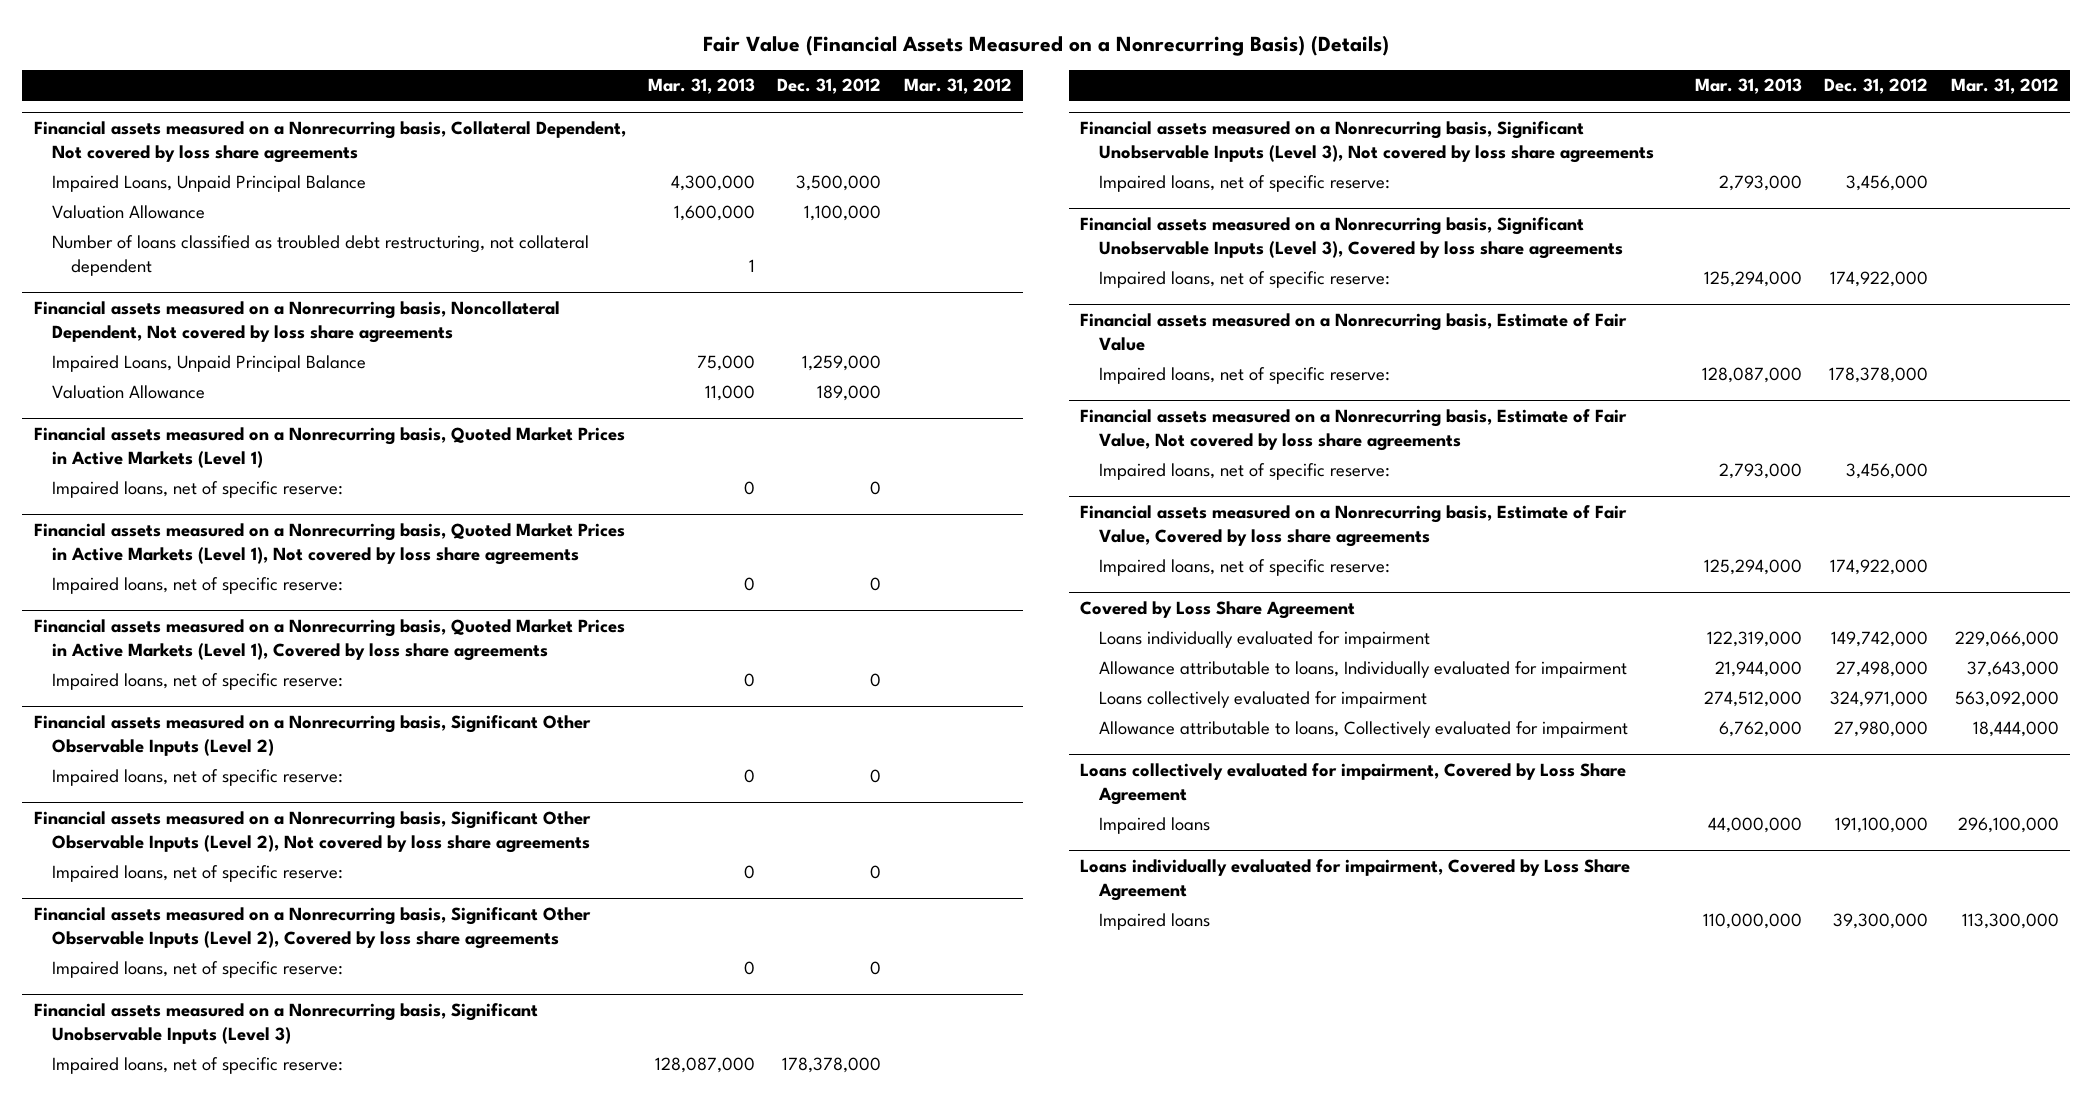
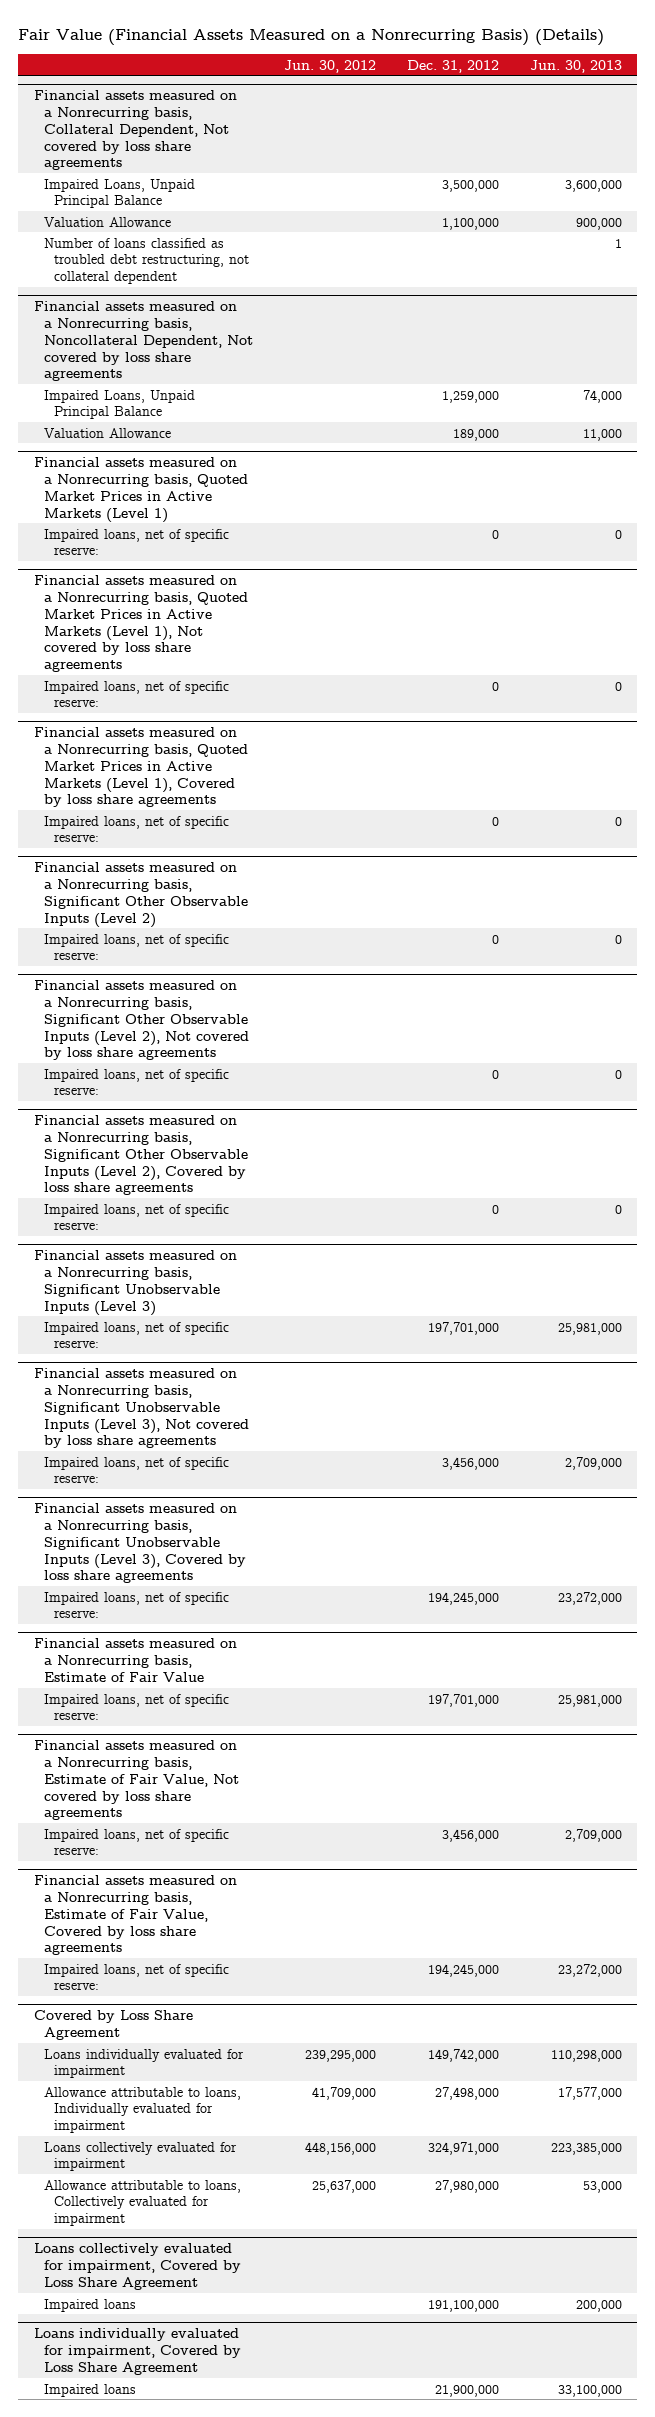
[647,78,755,95] Mar. 31, 2013 -> none
[903,78,1012,95] Mar. 31, 2012 -> none
none -> [283,59,376,73] Jun. 30, 2012
none -> [529,59,622,73] Jun. 30, 2013
[782,1057,882,1074] 178,378,000 -> [427,1321,499,1335] 197,701,000
[1830,271,1929,288] 174,922,000 -> [427,1591,499,1605] 194,245,000
[1829,367,1929,384] 178,378,000 -> [427,1693,499,1707] 197,701,000
[1830,559,1929,576] 174,922,000 -> [427,1963,499,1977] 194,245,000
[1833,913,1929,930] 39,300,000 -> [434,2384,499,2397] 21,900,000

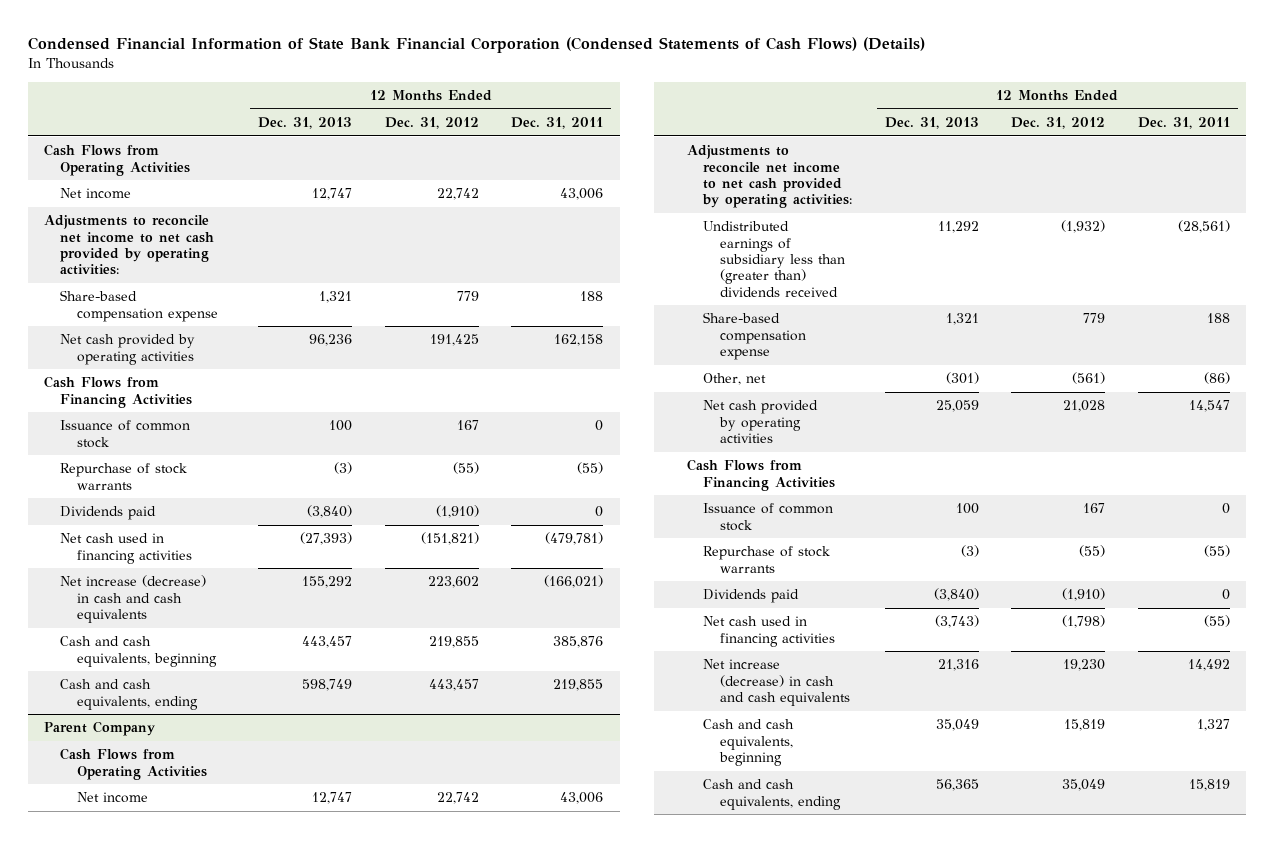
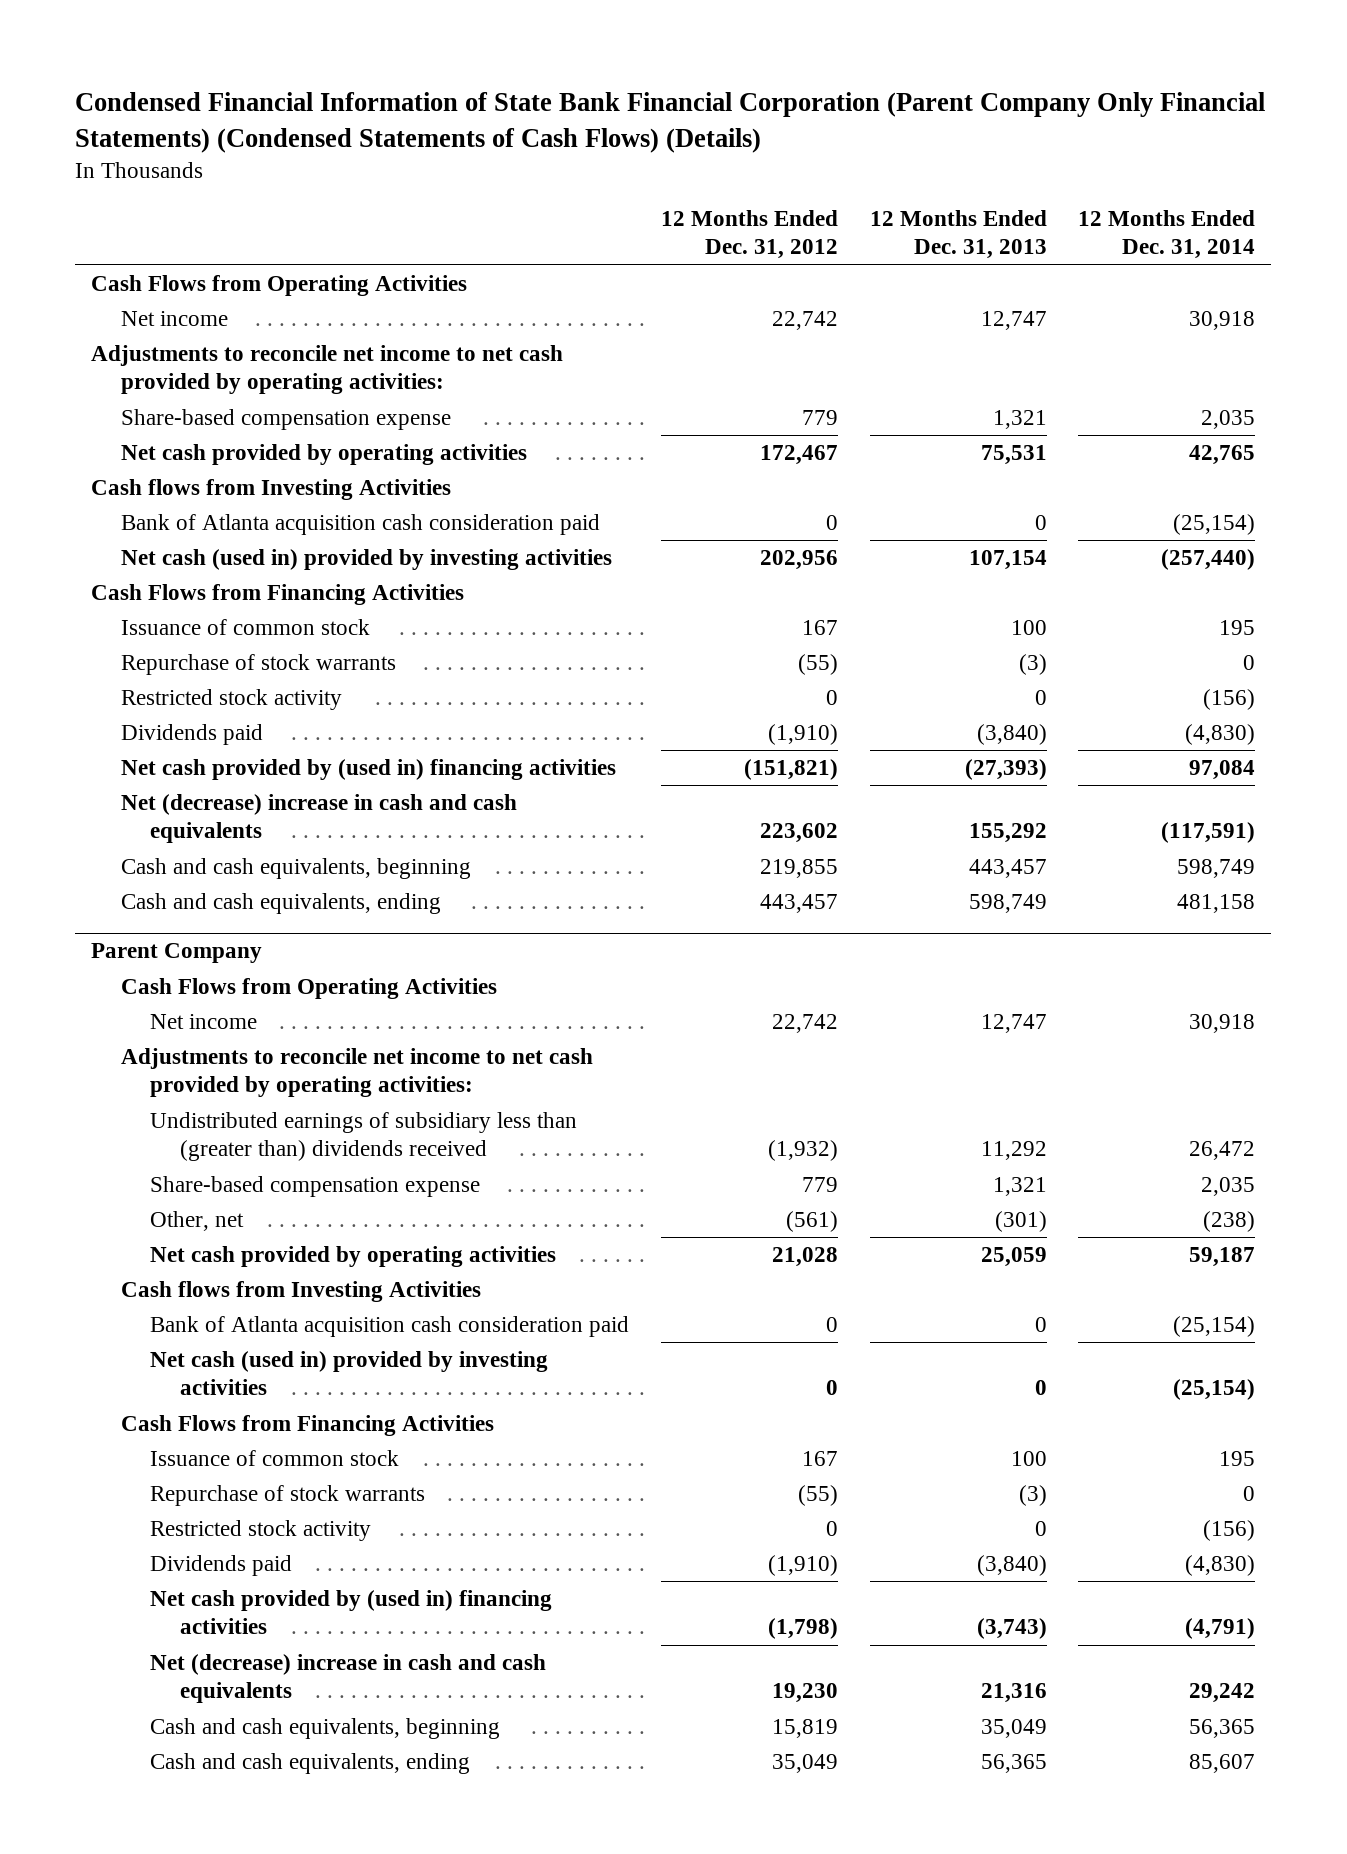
[27,37,925,54] Condensed Financial Information of State Bank Financial Corporation (Condensed Statements of Cash Flows) (Details) -> [75,92,1266,153] Condensed Financial Information of State Bank Financial Corporation (Parent Company Only Financial Statements) (Condensed Statements of Cash Flows) (Details)
[511,116,604,129] Dec. 31, 2011 -> none
none -> [1078,210,1256,260] 12 Months Ended Dec. 31, 2014
[309,334,353,347] 96,236 -> [980,445,1047,466] 75,531
[429,334,479,347] 191,425 -> [759,445,838,466] 172,467
none -> [91,479,452,501] Cash flows from Investing Activities
none -> [120,514,600,536] Bank of Atlanta acquisition cash consideration paid
none -> [120,549,612,571] Net cash (used in) provided by investing activities
none -> [120,689,342,711] Restricted stock activity
[60,533,192,564] Net cash used in financing activities -> [120,759,616,781] Net cash provided by (used in) financing activities
[60,575,207,623] Net increase (decrease) in cash and cash equivalents -> [120,794,517,844] Net (decrease) increase in cash and cash equivalents
none -> [120,1281,481,1303] Cash flows from Investing Activities
none -> [150,1316,630,1338] Bank of Atlanta acquisition cash consideration paid
none -> [150,1351,549,1396] Net cash (used in) provided by investing activities
none -> [150,1520,372,1542] Restricted stock activity
[703,616,835,647] Net cash used in financing activities -> [150,1590,553,1635] Net cash provided by (used in) financing activities
[703,659,850,706] Net increase (decrease) in cash and cash equivalents -> [150,1654,547,1704] Net (decrease) increase in cash and cash equivalents

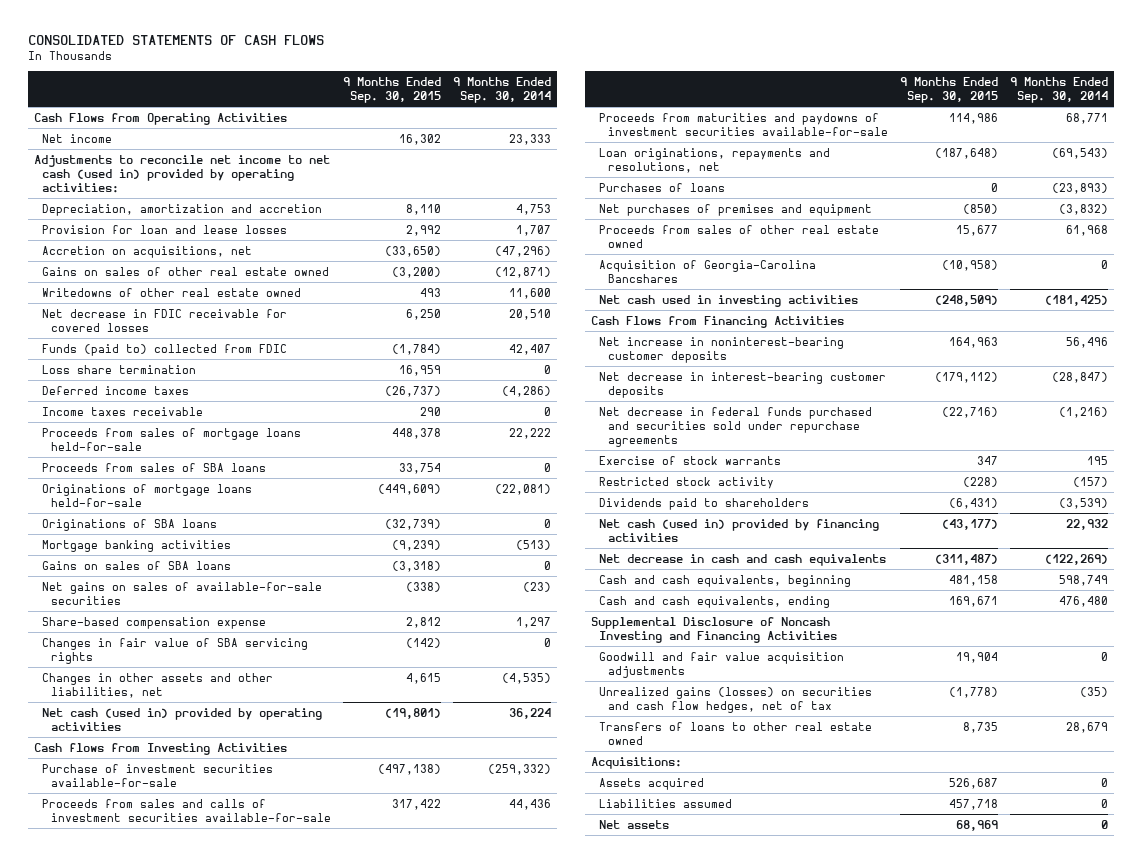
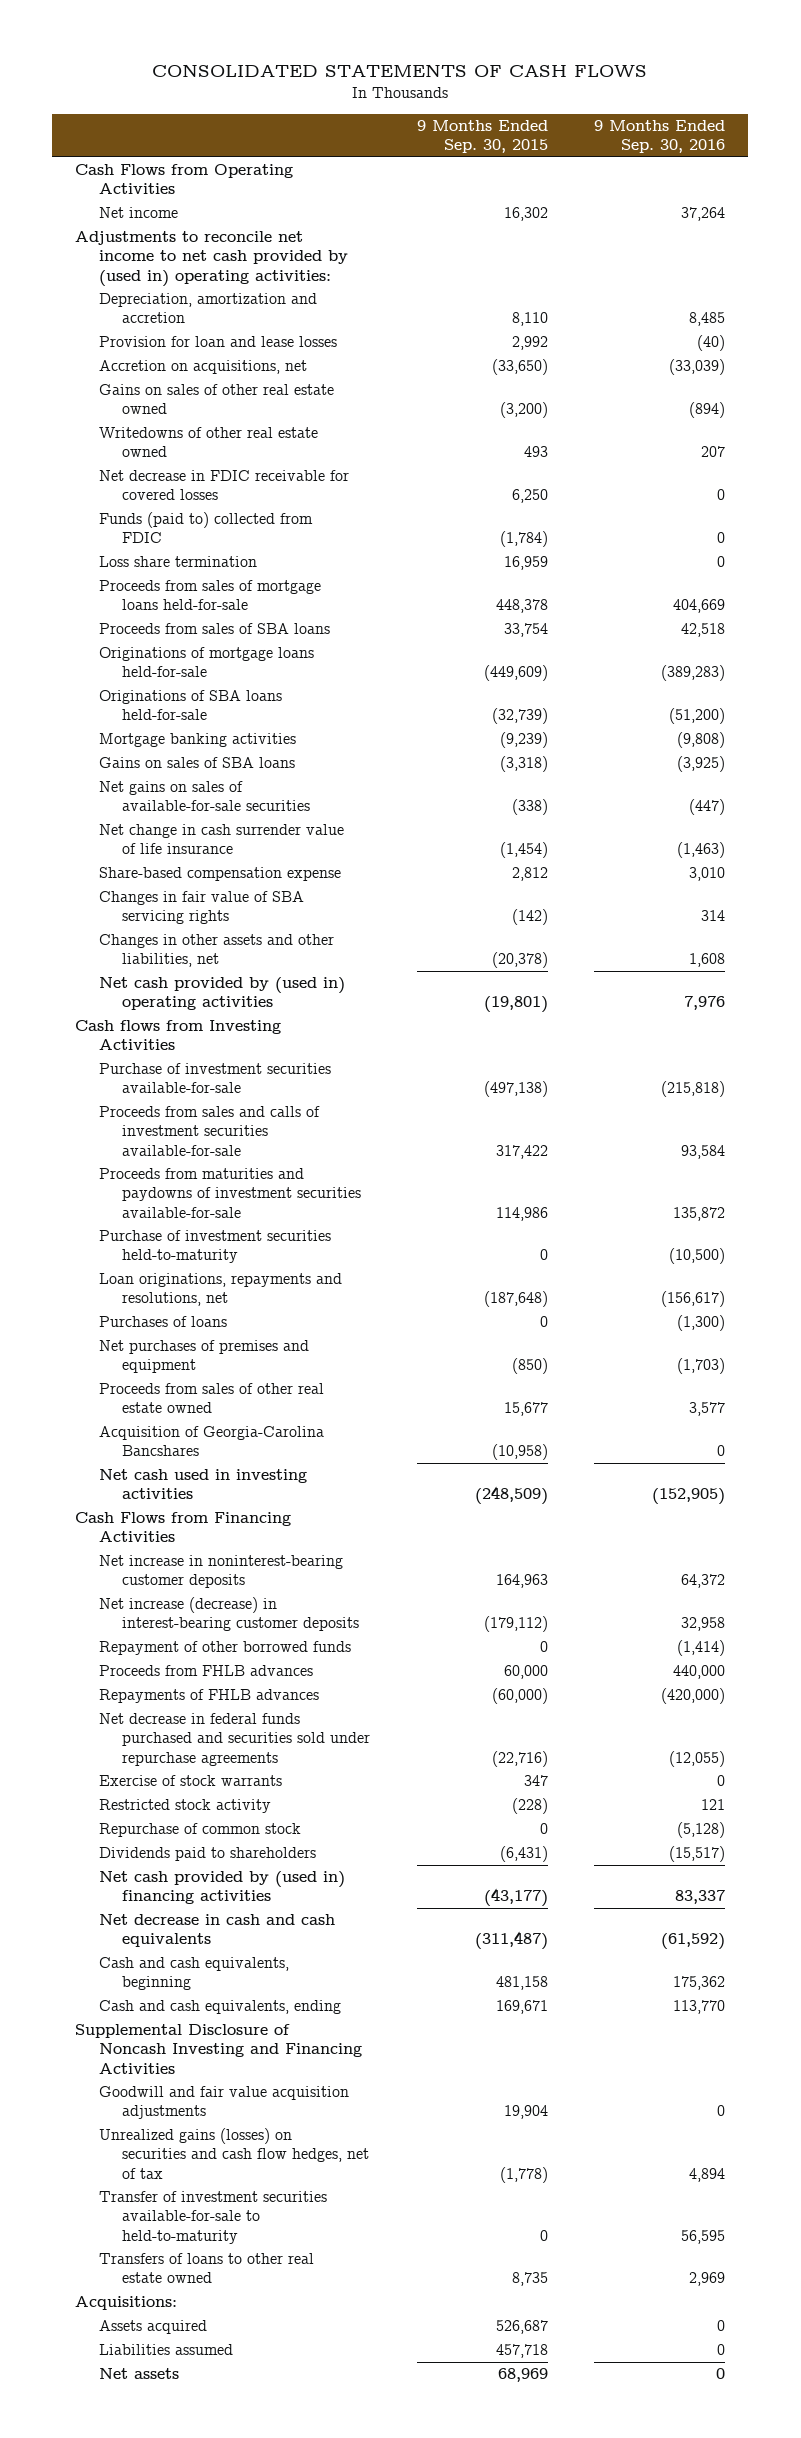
[452,76,551,103] 9 Months Ended Sep. 30, 2014 -> none
none -> [594,120,726,154] 9 Months Ended Sep. 30, 2016
[33,154,330,193] Adjustments to reconcile net income to net cash (used in) provided by operating activities: -> [75,231,348,287] Adjustments to reconcile net income to net cash provided by (used in) operating activities:
[42,385,190,395] Deferred income taxes -> none
[42,406,204,416] Income taxes receivable -> none
[42,518,218,531] Originations of SBA loans -> [98,690,282,721] Originations of SBA loans held-for-sale
none -> [98,824,344,855] Net change in cash surrender value of life insurance
[405,672,441,684] 4,615 -> [491,952,548,969] (20,378)
[42,707,323,731] Net cash (used in) provided by operating activities -> [98,977,345,1011] Net cash provided by (used in) operating activities
none -> [98,1230,331,1264] Purchase of investment securities held-to-maturity
[599,371,887,398] Net decrease in interest-bearing customer deposits -> [98,1597,360,1632] Net increase (decrease) in interest-bearing customer deposits
none -> [98,1641,351,1656] Repayment of other borrowed funds
none -> [98,1665,313,1677] Proceeds from FHLB advances
none -> [98,1689,319,1704] Repayments of FHLB advances
none -> [98,1823,301,1838] Repurchase of common stock
[599,518,880,542] Net cash (used in) provided by financing activities -> [98,1871,345,1905] Net cash provided by (used in) financing activities
none -> [98,2191,327,2244] Transfer of investment securities available-for-sale to held-to-maturity

